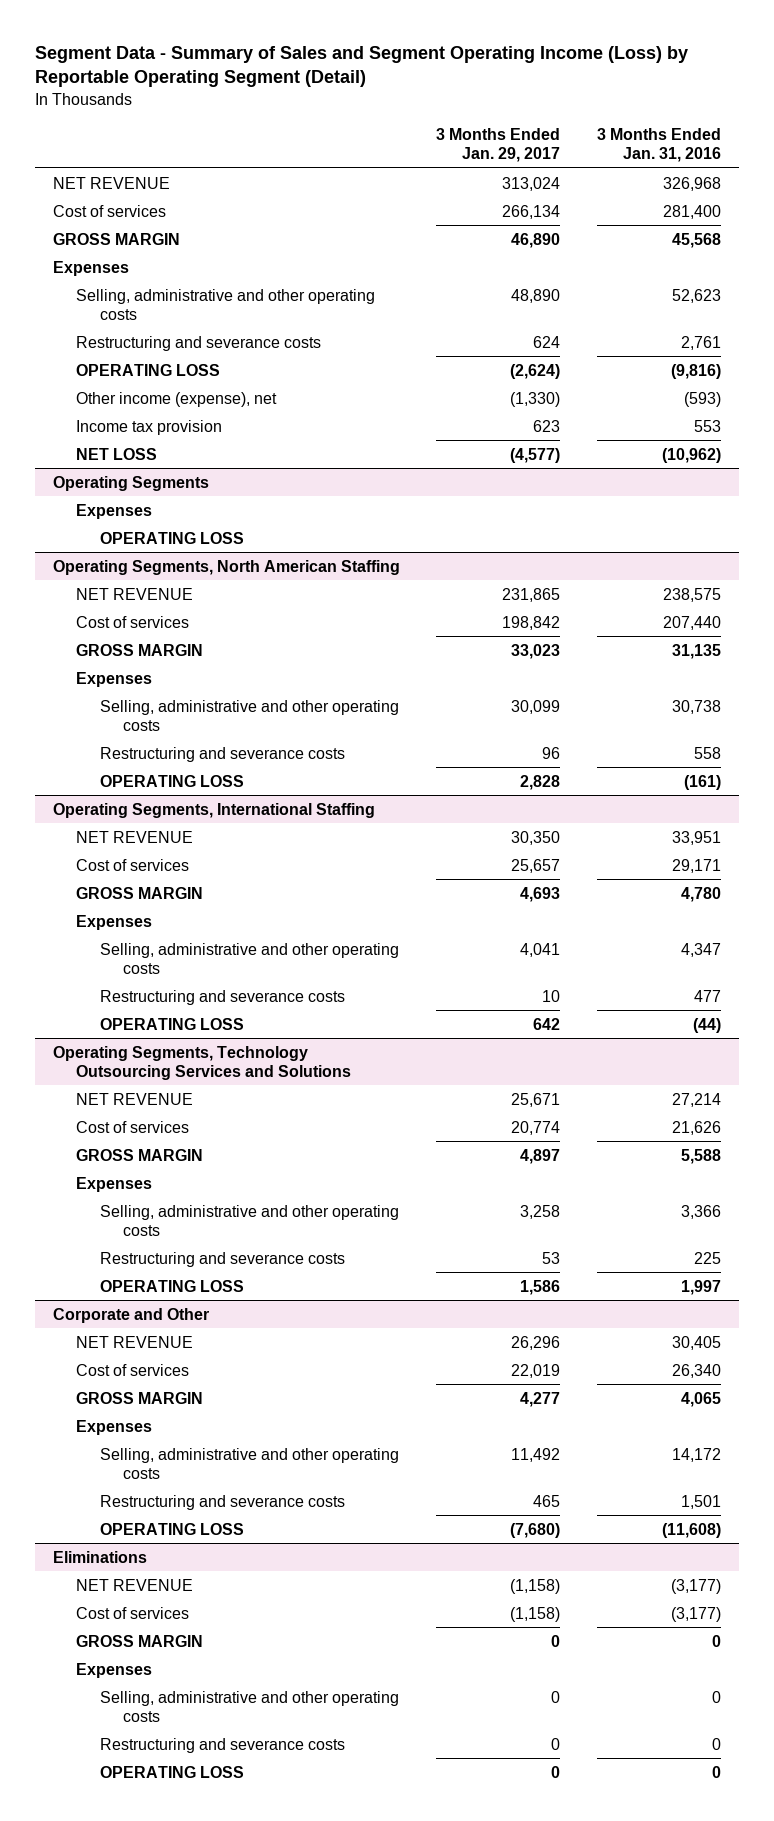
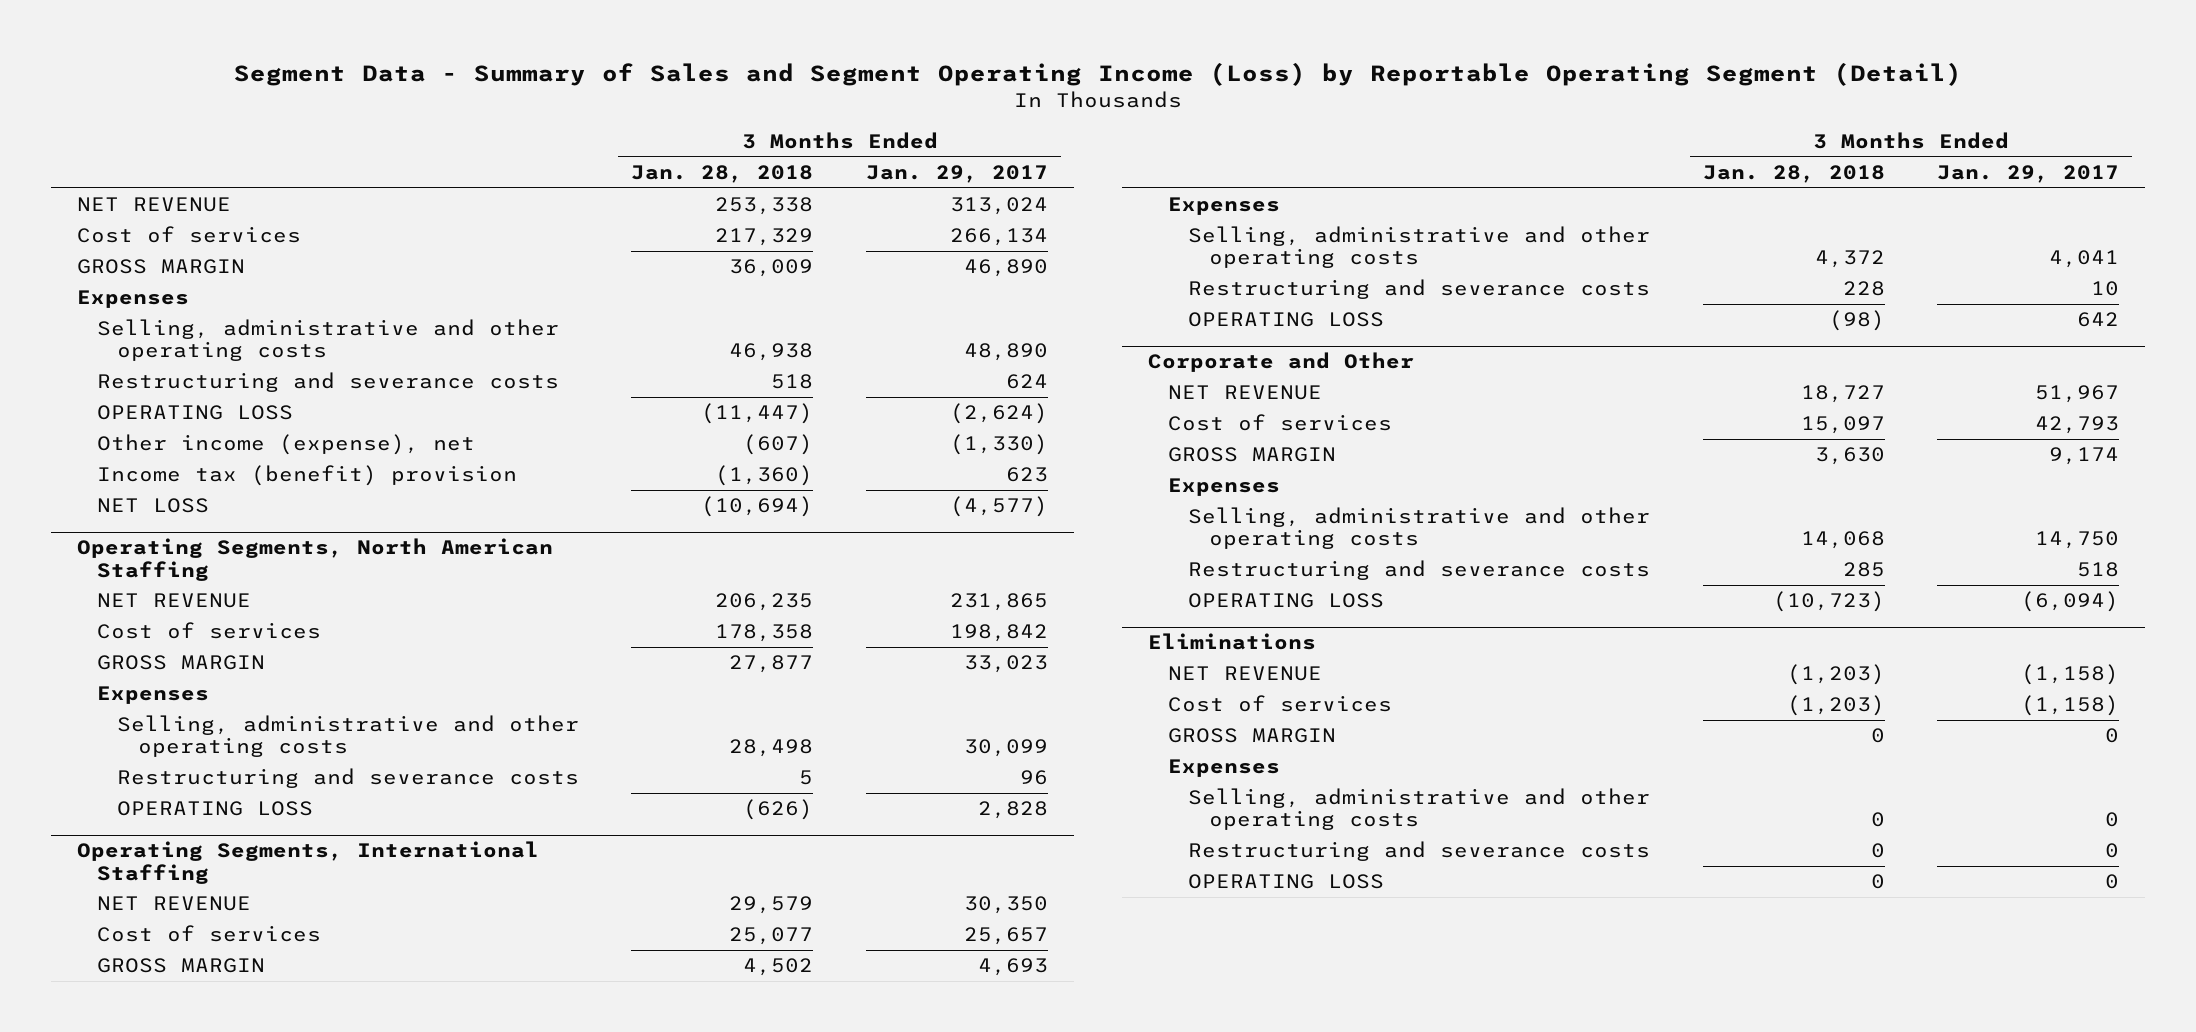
[596,128,721,163] 3 Months Ended Jan. 31, 2016 -> none
none -> [631,165,814,184] Jan. 28, 2018
[76,419,223,435] Income tax provision -> [97,465,518,487] Income tax (benefit) provision
[52,475,209,491] Operating Segments -> none
[76,503,153,519] Expenses -> none
[99,531,244,544] OPERATING LOSS -> none
[52,1045,352,1080] Operating Segments, Technology Outsourcing Services and Solutions -> none
[76,1092,194,1105] NET REVENUE -> none
[76,1120,190,1133] Cost of services -> none
[76,1148,204,1161] GROSS MARGIN -> none
[76,1176,153,1192] Expenses -> none
[99,1204,399,1236] Selling, administrative and other operating costs -> none
[99,1251,345,1267] Restructuring and severance costs -> none
[99,1279,244,1292] OPERATING LOSS -> none
[511,1335,561,1350] 26,296 -> [2034,385,2119,404] 51,967
[511,1363,561,1378] 22,019 -> [2034,416,2119,435] 42,793
[520,1391,561,1407] 4,277 -> [2048,447,2119,466] 9,174
[511,1447,561,1462] 11,492 -> [2034,531,2119,550] 14,750
[533,1494,561,1507] 465 -> [2076,562,2119,578] 518
[510,1522,561,1538] (7,680) -> [2020,591,2119,613] (6,094)

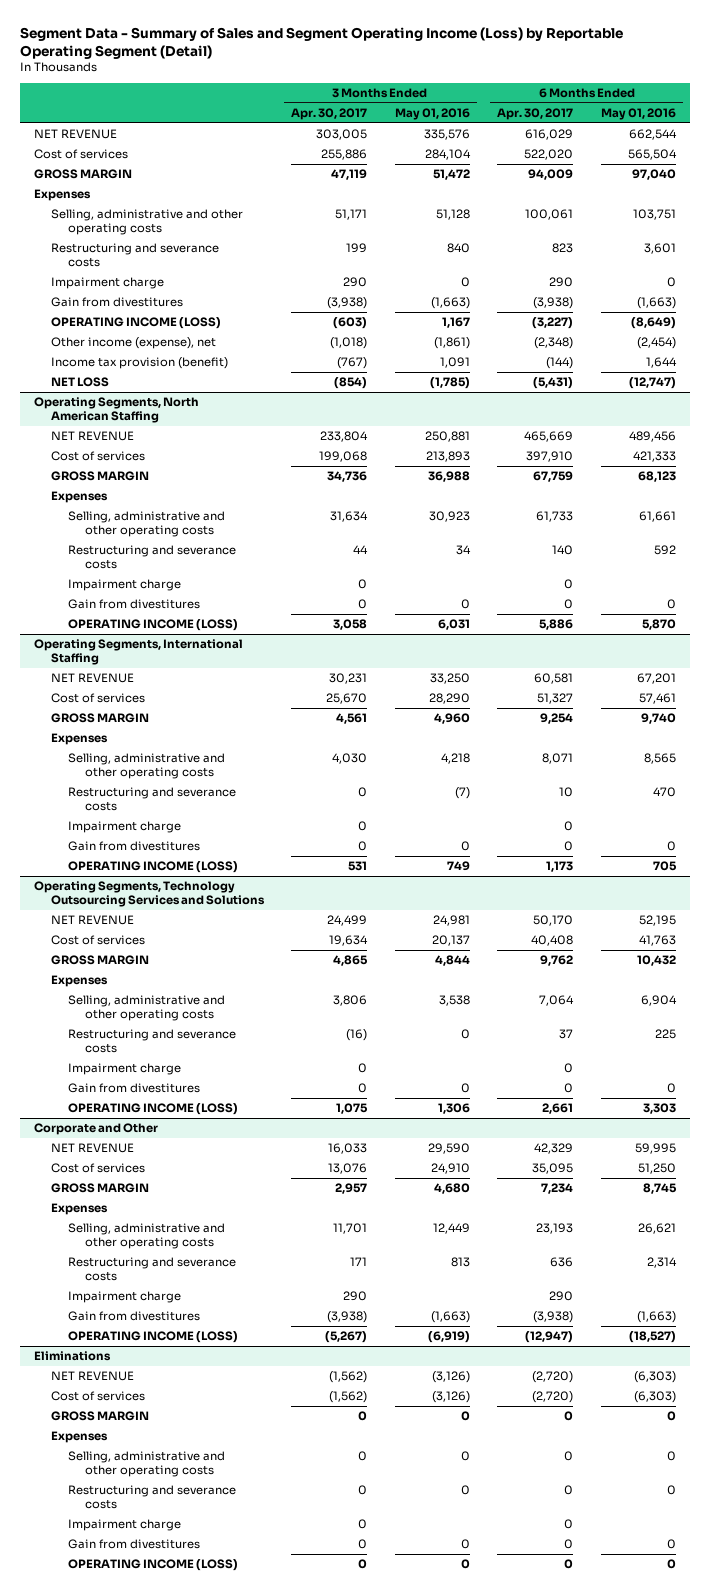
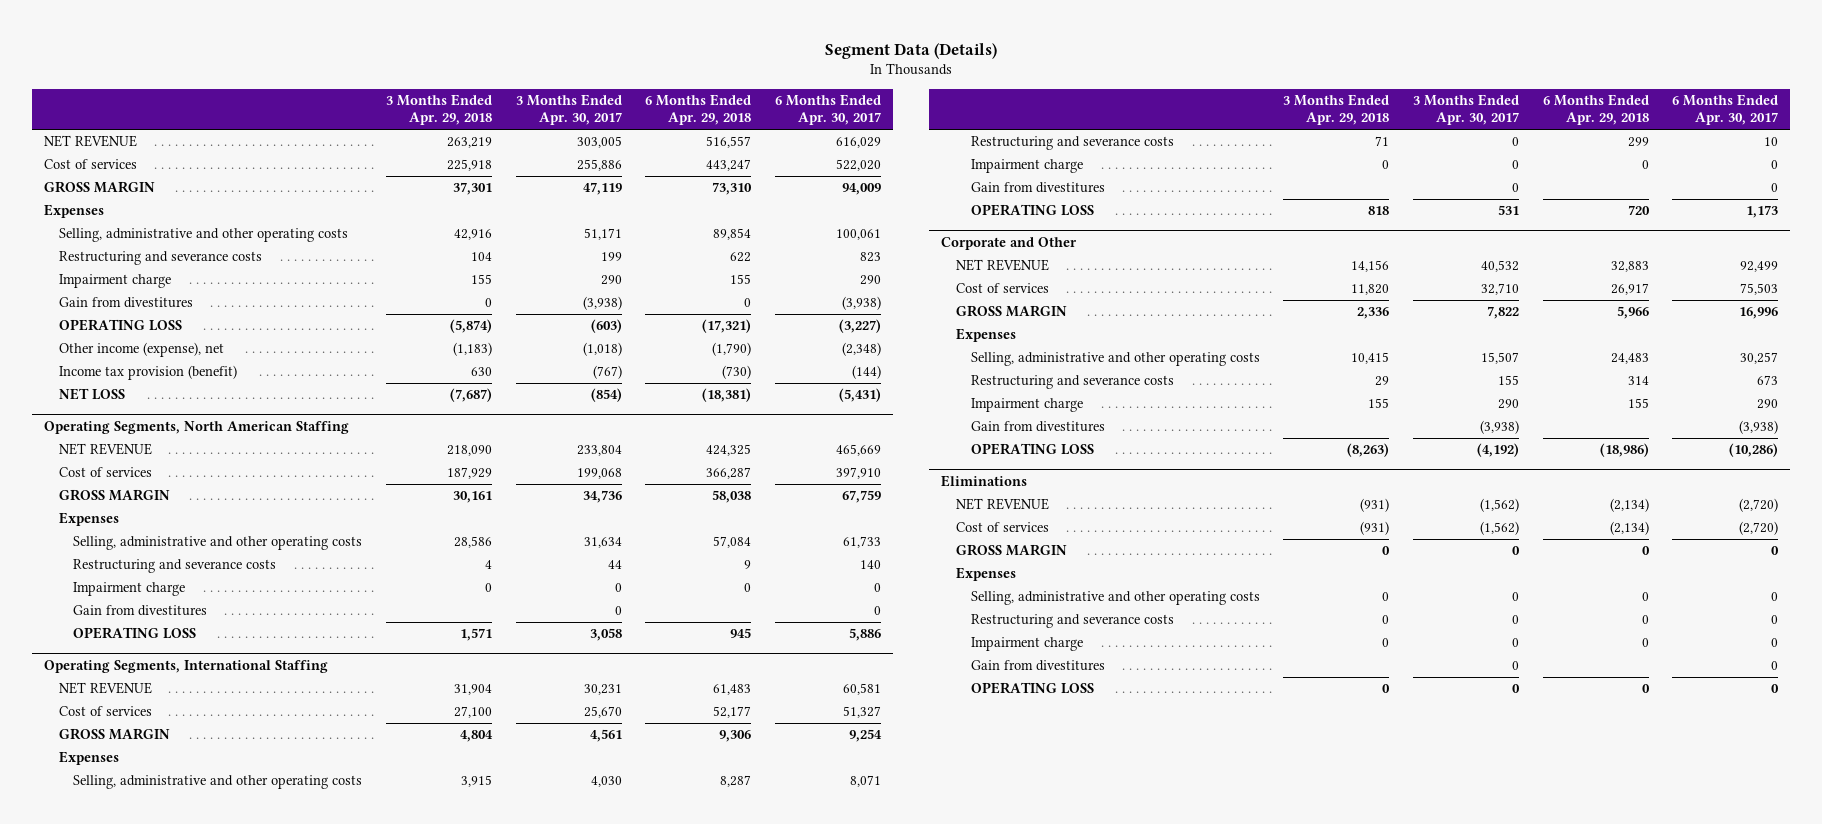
[19,26,623,59] Segment Data - Summary of Sales and Segment Operating Income (Loss) by Reportable Operating Segment (Detail) -> [825,42,998,59] Segment Data (Details)
[394,107,470,120] May 01, 2016 -> none
[600,107,676,120] May 01, 2016 -> none
none -> [386,94,493,126] 3 Months Ended Apr. 29, 2018
none -> [645,94,752,126] 6 Months Ended Apr. 29, 2018
[50,317,221,330] OPERATING INCOME (LOSS) -> [58,319,182,332] OPERATING LOSS
[67,619,238,632] OPERATING INCOME (LOSS) -> [73,627,197,640] OPERATING LOSS
[33,881,265,908] Operating Segments, Technology Outsourcing Services and Solutions -> none
[50,915,134,926] NET REVENUE -> none
[50,935,145,946] Cost of services -> none
[50,955,149,966] GROSS MARGIN -> none
[50,975,108,988] Expenses -> none
[67,995,225,1022] Selling, administrative and other operating costs -> none
[67,1029,236,1054] Restructuring and severance costs -> none
[67,1063,181,1076] Impairment charge -> none
[67,1083,200,1094] Gain from divestitures -> none
[67,1103,238,1116] OPERATING INCOME (LOSS) -> none
[67,861,238,874] OPERATING INCOME (LOSS) -> [970,204,1094,217] OPERATING LOSS
[328,1143,368,1155] 16,033 -> [1481,260,1520,273] 40,532
[534,1143,574,1155] 42,329 -> [1740,261,1779,273] 92,499
[328,1163,368,1175] 13,076 -> [1481,283,1520,296] 32,710
[532,1163,574,1175] 35,095 -> [1740,283,1779,296] 75,503
[335,1183,368,1195] 2,957 -> [1487,306,1520,320] 7,822
[541,1183,574,1195] 7,234 -> [1739,307,1779,320] 16,996
[333,1223,368,1235] 11,701 -> [1481,352,1520,365] 15,507
[536,1223,574,1235] 23,193 -> [1740,352,1779,365] 30,257
[350,1257,368,1267] 171 -> [1498,375,1520,386] 155
[550,1257,574,1268] 636 -> [1757,375,1779,386] 673
[67,1331,238,1344] OPERATING INCOME (LOSS) -> [970,443,1094,456] OPERATING LOSS
[325,1331,368,1344] (5,267) -> [1477,443,1520,458] (4,192)
[525,1331,574,1344] (12,947) -> [1729,443,1779,458] (10,286)
[67,1559,238,1572] OPERATING INCOME (LOSS) -> [970,682,1094,695] OPERATING LOSS

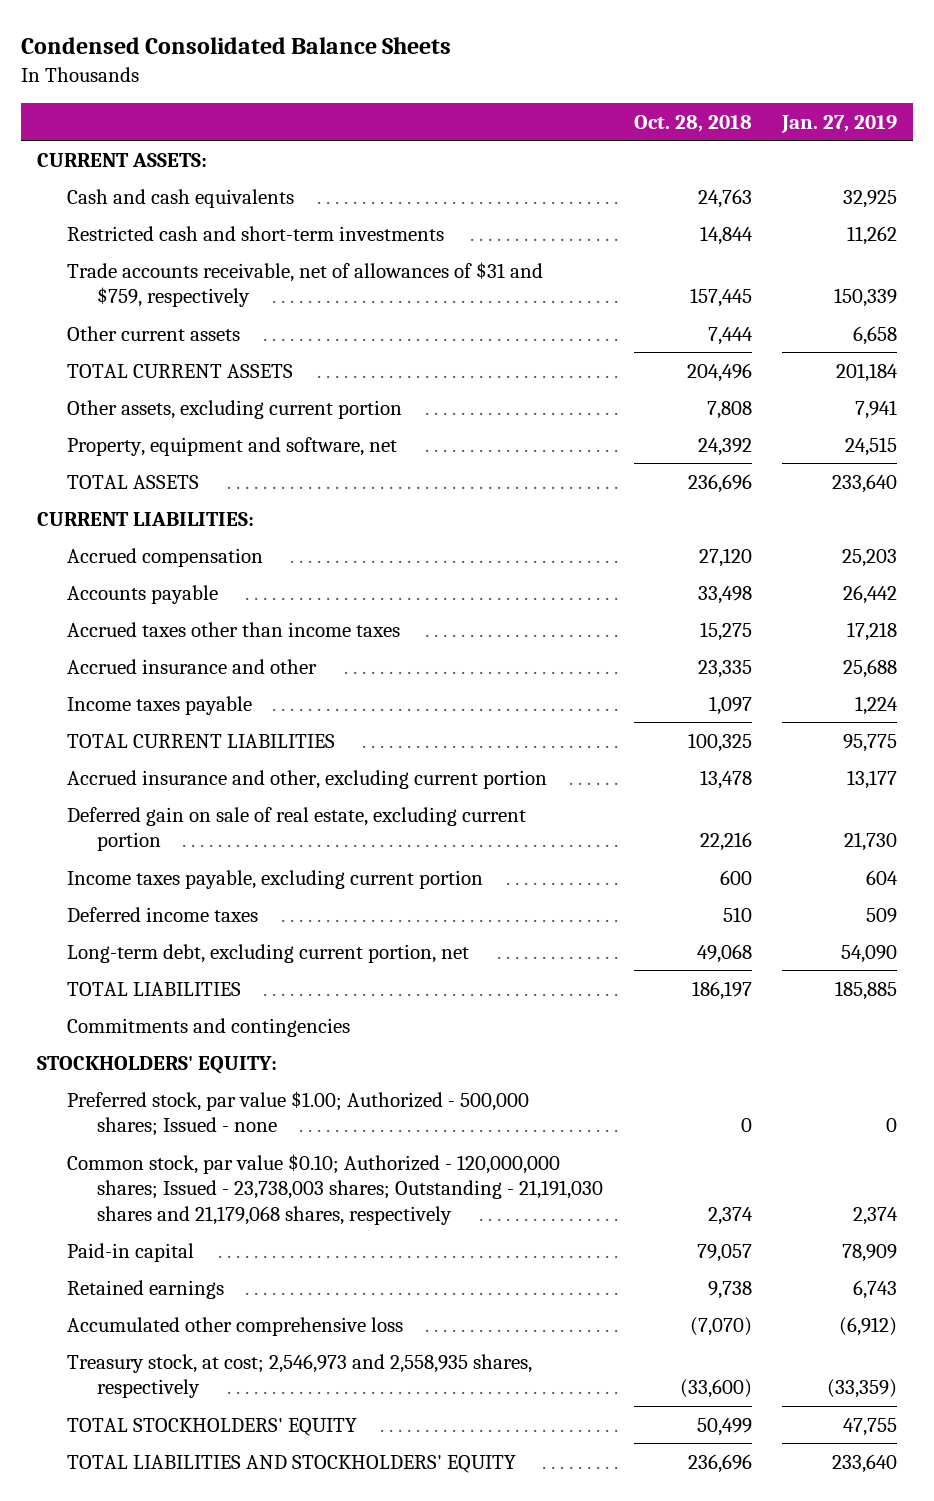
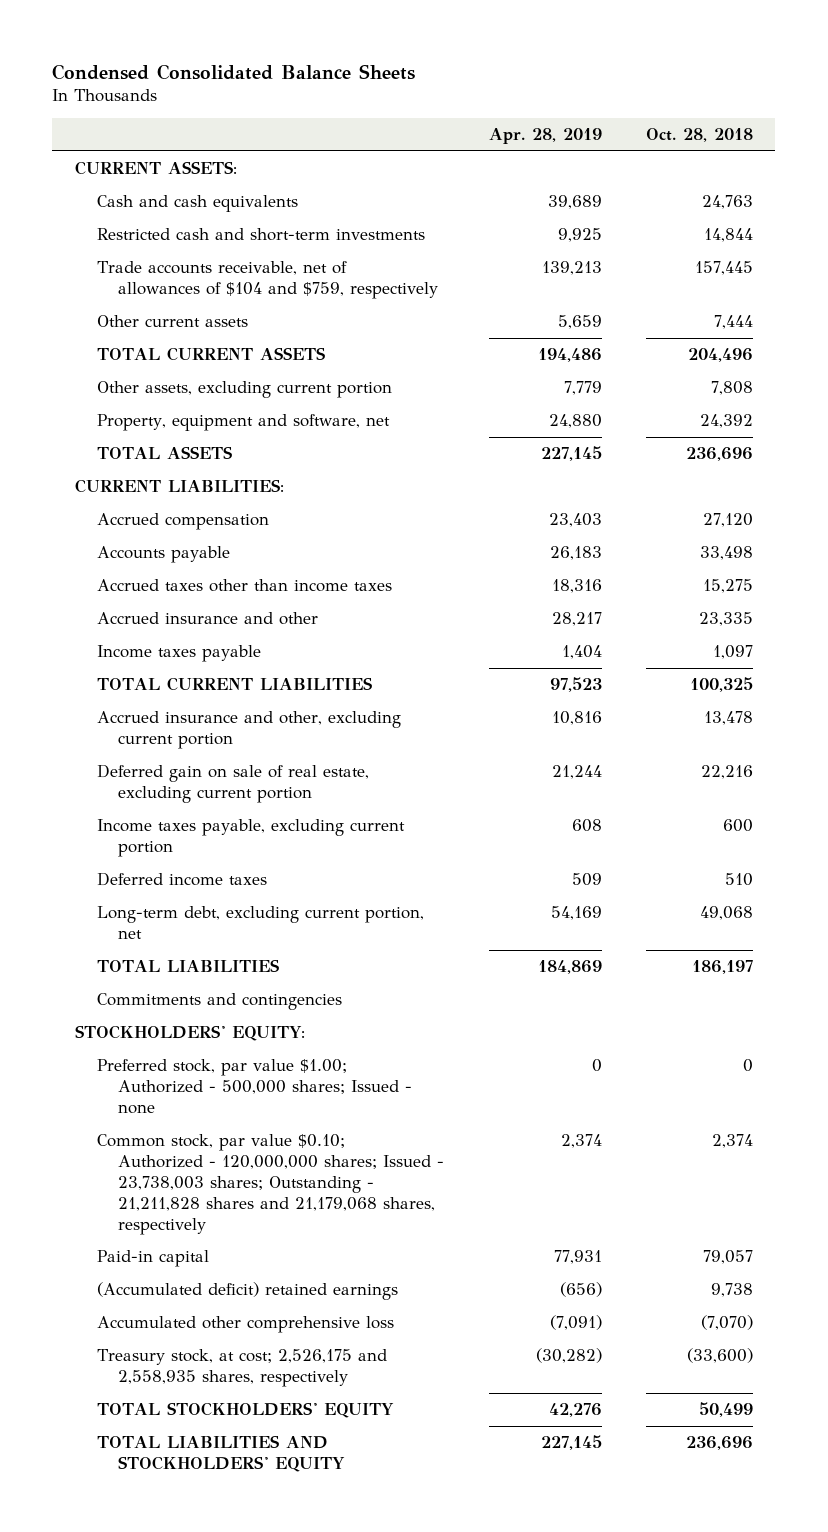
[781,114,898,133] Jan. 27, 2019 -> none
none -> [488,128,602,145] Apr. 28, 2019
[66,261,543,308] Trade accounts receivable, net of allowances of $31 and $759, respectively -> [96,261,439,300] Trade accounts receivable, net of allowances of $104 and $759, respectively
[66,1153,603,1226] Common stock, par value $0.10; Authorized - 120,000,000 shares; Issued - 23,738,003 shares; Outstanding - 21,191,030 shares and 21,179,068 shares, respectively -> [96,1134,445,1235] Common stock, par value $0.10; Authorized - 120,000,000 shares; Issued - 23,738,003 shares; Outstanding - 21,211,828 shares and 21,179,068 shares, respectively
[66,1279,224,1299] Retained earnings -> [96,1282,398,1301] (Accumulated deficit) retained earnings
[66,1353,532,1399] Treasury stock, at cost; 2,546,973 and 2,558,935 shares, respectively -> [96,1349,387,1388] Treasury stock, at cost; 2,526,175 and 2,558,935 shares, respectively

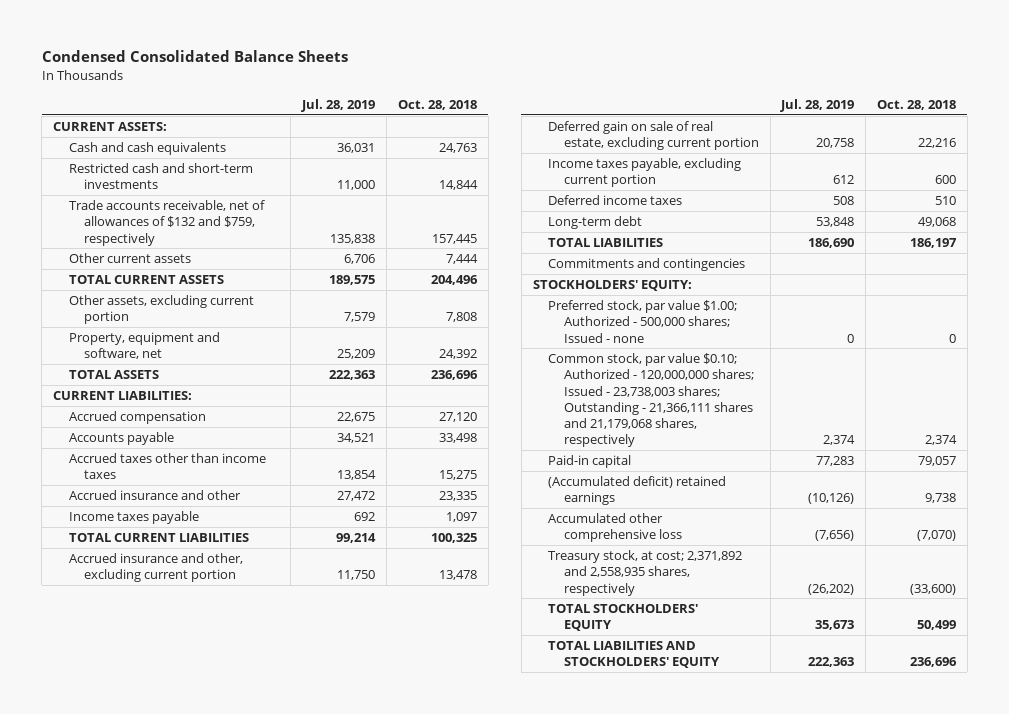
[488,128,602,145] Apr. 28, 2019 -> none
none -> [301,98,376,112] Jul. 28, 2019
[96,261,439,300] Trade accounts receivable, net of allowances of $104 and $759, respectively -> [68,200,265,246] Trade accounts receivable, net of allowances of $132 and $759, respectively
[96,906,424,940] Long-term debt, excluding current portion, net -> [548,216,643,230] Long-term debt
[96,1134,445,1235] Common stock, par value $0.10; Authorized - 120,000,000 shares; Issued - 23,738,003 shares; Outstanding - 21,211,828 shares and 21,179,068 shares, respectively -> [548,353,754,447] Common stock, par value $0.10; Authorized - 120,000,000 shares; Issued - 23,738,003 shares; Outstanding - 21,366,111 shares and 21,179,068 shares, respectively
[96,1349,387,1388] Treasury stock, at cost; 2,526,175 and 2,558,935 shares, respectively -> [548,550,743,596] Treasury stock, at cost; 2,371,892 and 2,558,935 shares, respectively

